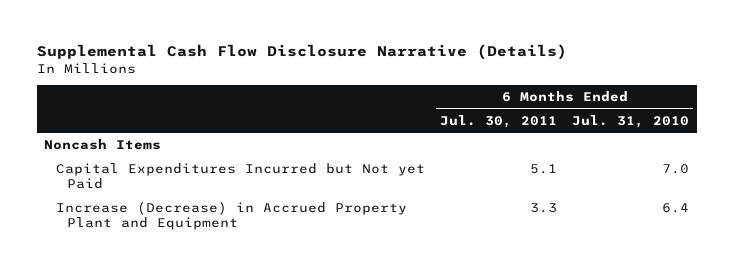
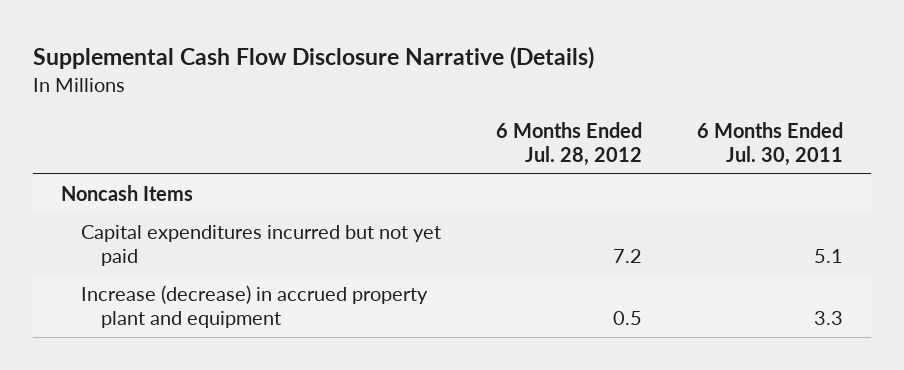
[572,114,690,128] Jul. 31, 2010 -> none
none -> [496,122,643,166] 6 Months Ended Jul. 28, 2012
[55,163,425,190] Capital Expenditures Incurred but Not yet Paid -> [81,225,442,266] Capital expenditures incurred but not yet paid
[55,201,407,231] Increase (Decrease) in Accrued Property Plant and Equipment -> [81,285,429,328] Increase (decrease) in accrued property plant and equipment

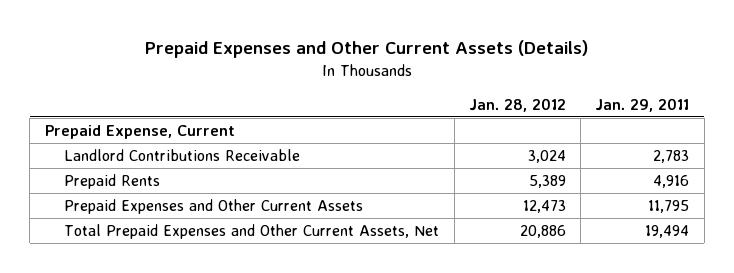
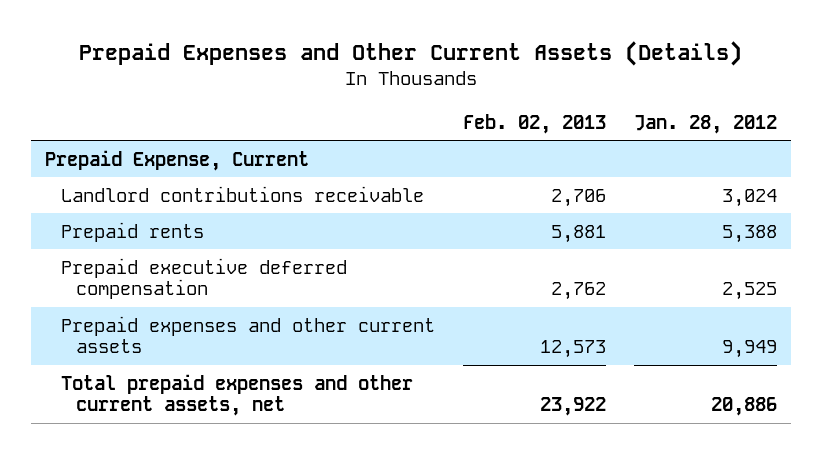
[595,97,690,112] Jan. 29, 2011 -> none
none -> [463,113,607,134] Feb. 02, 2013
[64,148,301,161] Landlord Contributions Receivable -> [60,185,424,202] Landlord contributions receivable
[64,173,161,189] Prepaid Rents -> [60,221,204,242] Prepaid rents
[528,174,566,188] 5,389 -> [722,224,778,243] 5,388
none -> [60,257,347,300] Prepaid executive deferred compensation
[64,198,364,214] Prepaid Expenses and Other Current Assets -> [60,315,435,354] Prepaid expenses and other current assets
[522,199,566,213] 12,473 -> [722,340,778,359] 9,949
[64,223,440,239] Total Prepaid Expenses and Other Current Assets, Net -> [60,373,413,417] Total prepaid expenses and other current assets, net

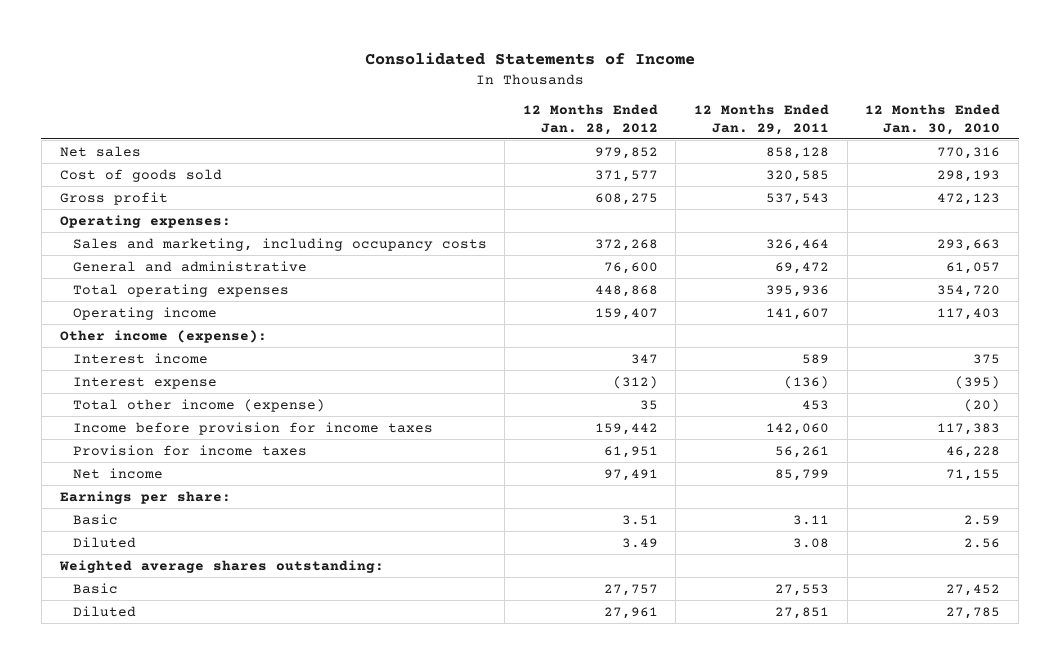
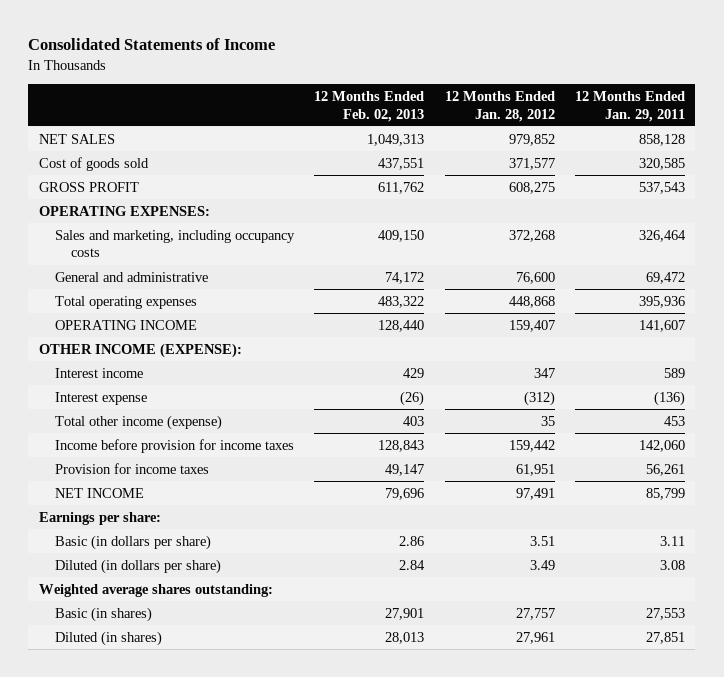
[865,104,1001,135] 12 Months Ended Jan. 30, 2010 -> none
none -> [314,90,425,122] 12 Months Ended Feb. 02, 2013
[59,145,141,157] Net sales -> [38,133,115,144] NET SALES
[59,191,168,205] Gross profit -> [38,181,139,192] GROSS PROFIT
[59,214,231,228] Operating expenses: -> [38,205,210,216] OPERATING EXPENSES:
[72,306,217,320] Operating income -> [54,319,197,330] OPERATING INCOME
[59,329,267,343] Other income (expense): -> [38,342,242,358] OTHER INCOME (EXPENSE):
[72,467,163,479] Net income -> [54,487,144,498] NET INCOME
[72,513,118,525] Basic -> [54,534,211,550] Basic (in dollars per share)
[72,536,136,548] Diluted -> [54,558,221,574] Diluted (in dollars per share)
[72,582,118,594] Basic -> [54,606,152,622] Basic (in shares)
[72,605,136,617] Diluted -> [54,630,162,646] Diluted (in shares)

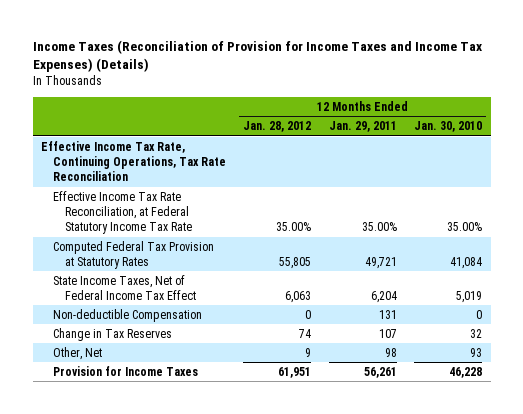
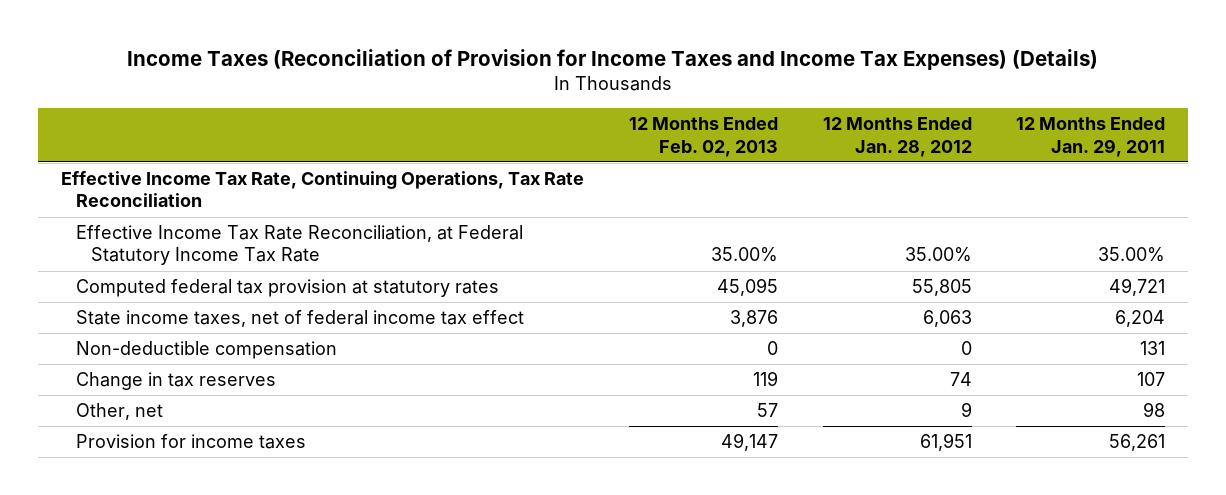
[413,121,482,133] Jan. 30, 2010 -> none
none -> [628,117,778,157] 12 Months Ended Feb. 02, 2013
[52,240,214,269] Computed Federal Tax Provision at Statutory Rates -> [75,279,499,298] Computed federal tax provision at statutory rates
[52,274,196,300] State Income Taxes, Net of Federal Income Tax Effect -> [75,310,524,328] State income taxes, net of federal income tax effect
[52,308,202,322] Non-deductible Compensation -> [75,341,337,360] Non-deductible compensation
[52,327,172,341] Change in Tax Reserves -> [75,372,276,391] Change in tax reserves
[52,346,102,360] Other, Net -> [75,403,163,421] Other, net
[52,365,198,376] Provision for Income Taxes -> [75,434,306,450] Provision for income taxes

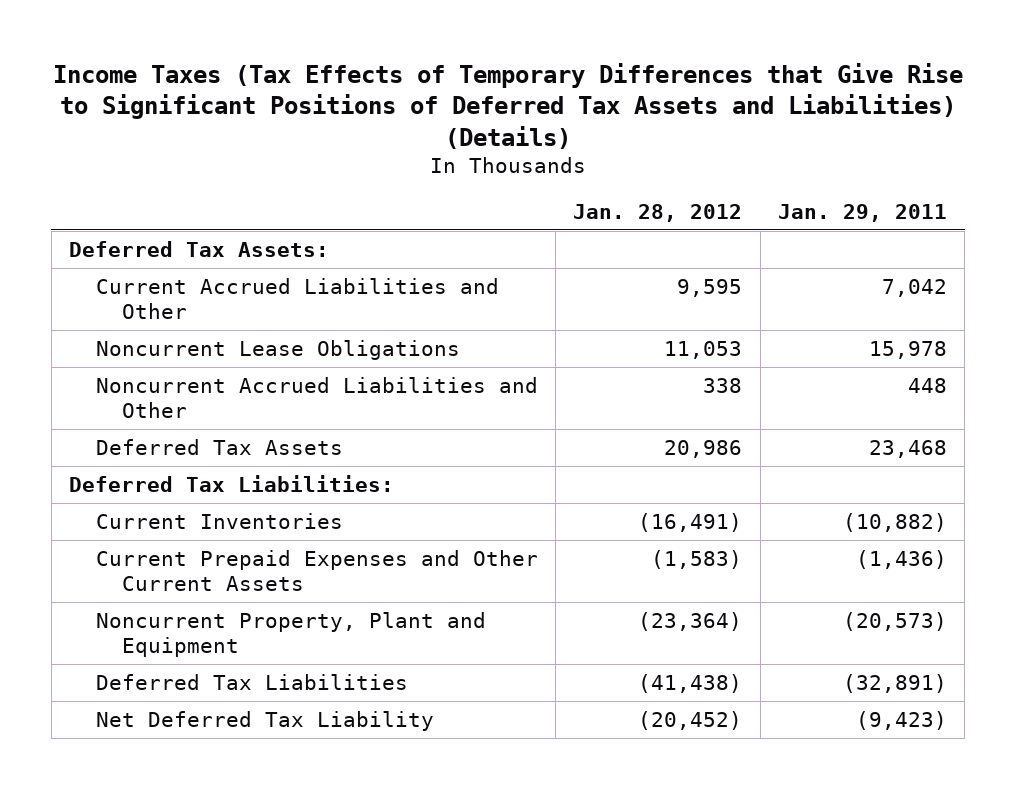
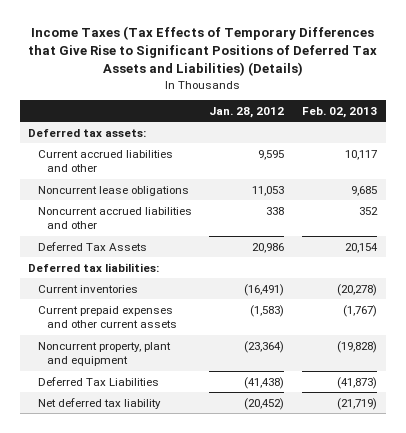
[777,204,947,223] Jan. 29, 2011 -> none
none -> [302,106,378,118] Feb. 02, 2013
[69,240,330,257] Deferred Tax Assets: -> [28,128,147,137] Deferred tax assets:
[95,277,499,320] Current Accrued Liabilities and Other -> [37,149,173,173] Current accrued liabilities and other
[95,339,460,360] Noncurrent Lease Obligations -> [37,185,189,196] Noncurrent lease obligations
[95,376,538,419] Noncurrent Accrued Liabilities and Other -> [37,206,192,230] Noncurrent accrued liabilities and other
[69,474,395,492] Deferred Tax Liabilities: -> [28,262,160,272] Deferred tax liabilities:
[95,512,343,529] Current Inventories -> [37,284,138,293] Current inventories
[95,549,538,592] Current Prepaid Expenses and Other Current Assets -> [37,305,177,329] Current prepaid expenses and other current assets
[95,611,486,658] Noncurrent Property, Plant and Equipment -> [37,341,171,367] Noncurrent property, plant and equipment
[95,710,434,731] Net Deferred Tax Liability -> [37,397,161,409] Net deferred tax liability

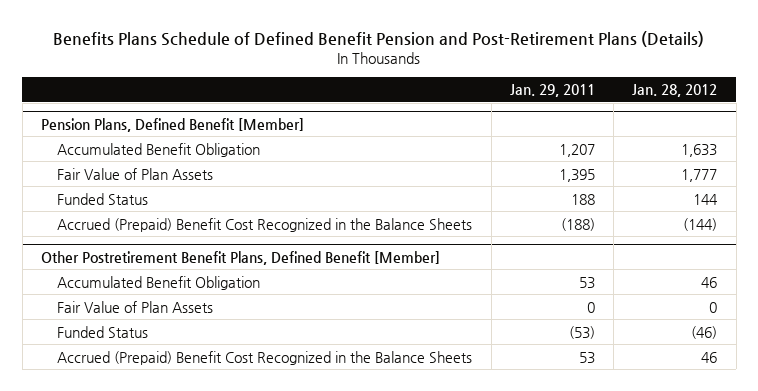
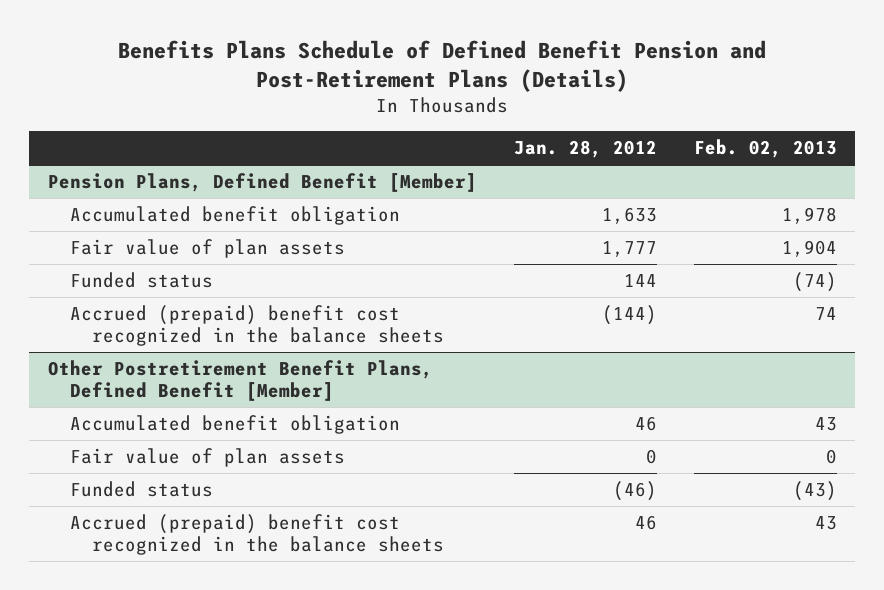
[509,84,595,98] Jan. 29, 2011 -> none
none -> [693,139,837,159] Feb. 02, 2013
[57,142,261,157] Accumulated Benefit Obligation -> [69,206,400,226] Accumulated benefit obligation
[57,167,214,180] Fair Value of Plan Assets -> [69,239,345,259] Fair value of plan assets
[57,192,149,205] Funded Status -> [69,272,213,289] Funded status
[57,217,473,232] Accrued (Prepaid) Benefit Cost Recognized in the Balance Sheets -> [69,305,445,346] Accrued (prepaid) benefit cost recognized in the balance sheets
[57,275,261,290] Accumulated Benefit Obligation -> [69,415,400,435] Accumulated benefit obligation
[57,300,214,313] Fair Value of Plan Assets -> [69,448,345,468] Fair value of plan assets
[57,325,149,338] Funded Status -> [69,481,213,498] Funded status
[57,350,473,365] Accrued (Prepaid) Benefit Cost Recognized in the Balance Sheets -> [69,514,445,555] Accrued (prepaid) benefit cost recognized in the balance sheets

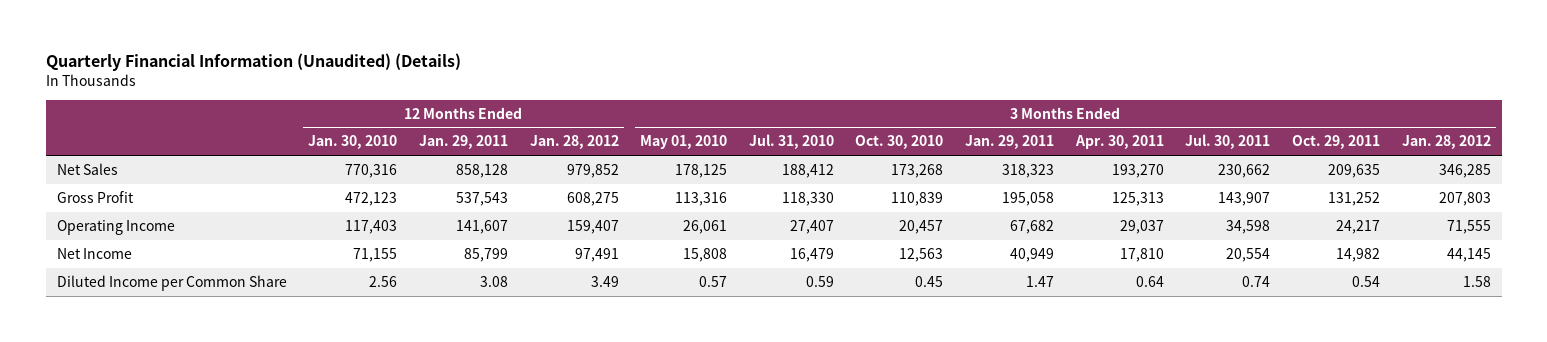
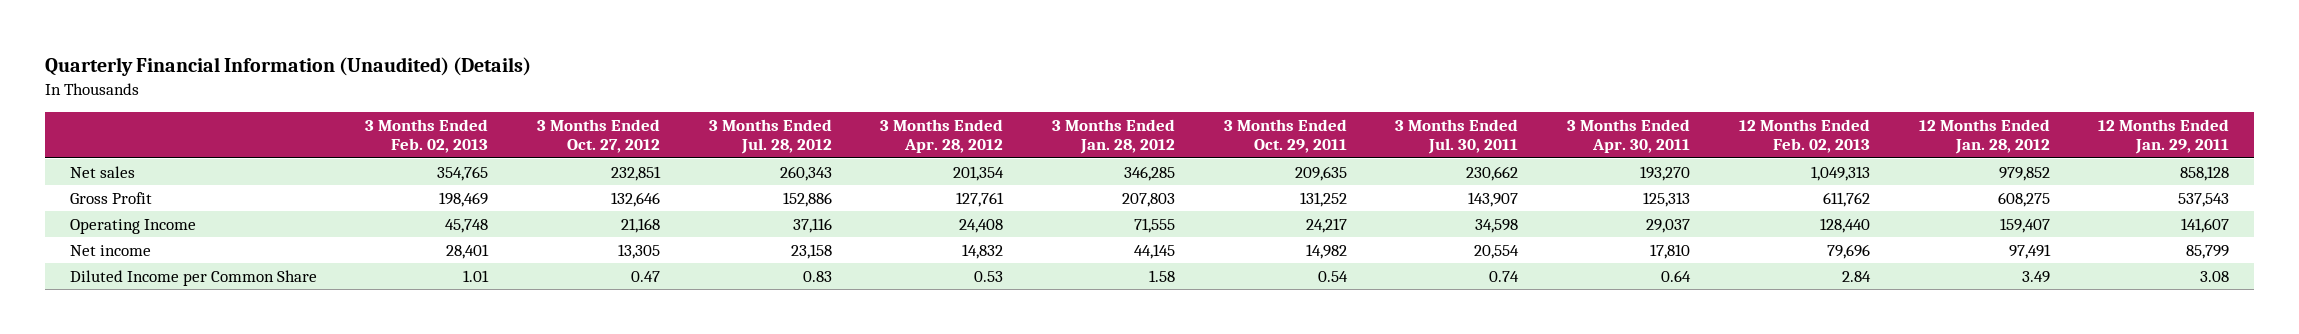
[308,135,398,150] Jan. 30, 2010 -> none
[640,135,728,150] May 01, 2010 -> none
[748,134,834,150] Jul. 31, 2010 -> none
[855,135,944,150] Oct. 30, 2010 -> none
[965,135,1055,150] Jan. 29, 2011 -> none
none -> [365,118,489,154] 3 Months Ended Feb. 02, 2013
none -> [536,118,660,154] 3 Months Ended Oct. 27, 2012
none -> [708,118,832,155] 3 Months Ended Jul. 28, 2012
none -> [880,118,1004,154] 3 Months Ended Apr. 28, 2012
none -> [1738,118,1870,154] 12 Months Ended Feb. 02, 2013
[56,162,118,175] Net Sales -> [69,165,135,178] Net sales
[56,247,132,259] Net Income -> [69,244,151,256] Net income

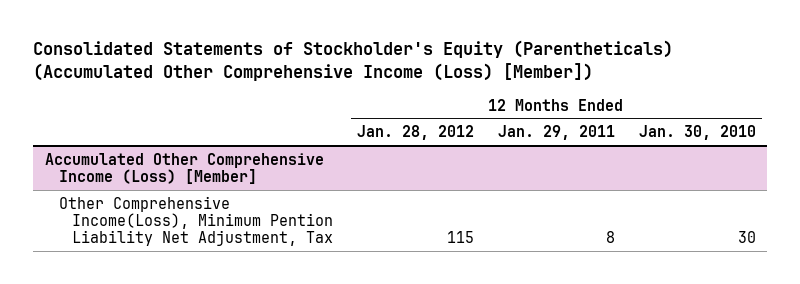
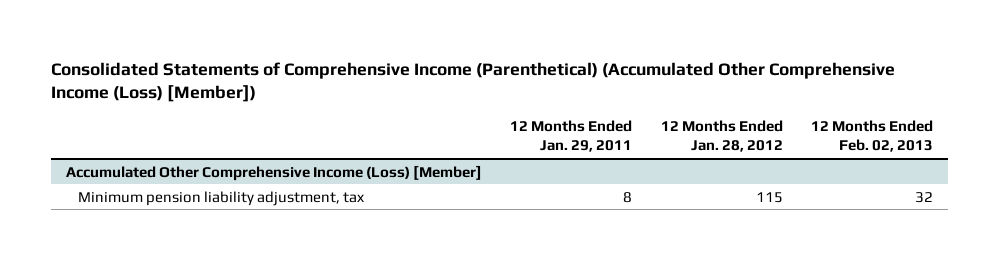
[32,40,673,81] Consolidated Statements of Stockholder's Equity (Parentheticals) (Accumulated Other Comprehensive Income (Loss) [Member]) -> [51,61,896,103] Consolidated Statements of Comprehensive Income (Parenthetical) (Accumulated Other Comprehensive Income (Loss) [Member])
[638,125,756,141] Jan. 30, 2010 -> none
none -> [811,120,934,153] 12 Months Ended Feb. 02, 2013
[58,195,334,247] Other Comprehensive Income(Loss), Minimum Pention Liability Net Adjustment, Tax -> [78,190,366,206] Minimum pension liability adjustment, tax

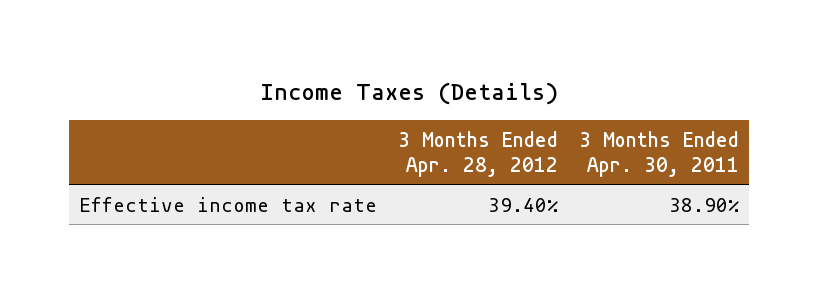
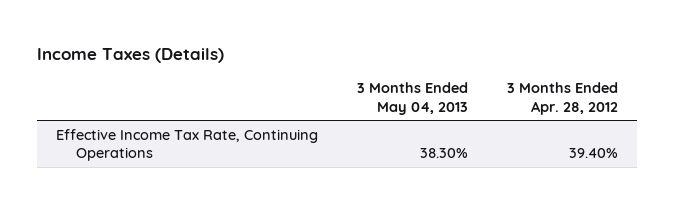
[578,131,739,177] 3 Months Ended Apr. 30, 2011 -> none
none -> [356,82,468,115] 3 Months Ended May 04, 2013
[79,196,378,212] Effective income tax rate -> [56,129,319,162] Effective Income Tax Rate, Continuing Operations

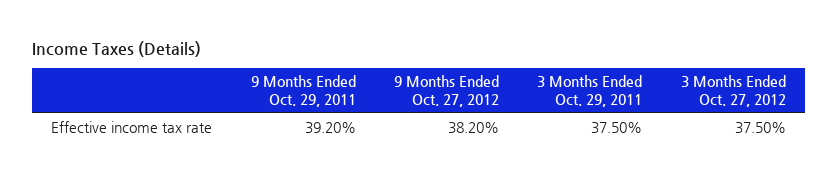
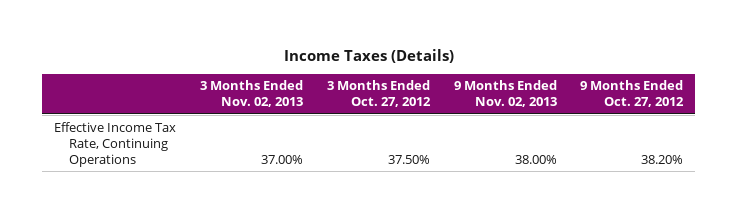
[250,75,356,108] 9 Months Ended Oct. 29, 2011 -> none
[537,75,643,108] 3 Months Ended Oct. 29, 2011 -> none
none -> [199,80,303,108] 3 Months Ended Nov. 02, 2013
none -> [453,80,557,108] 9 Months Ended Nov. 02, 2013
[51,121,213,134] Effective income tax rate -> [53,121,176,167] Effective Income Tax Rate, Continuing Operations

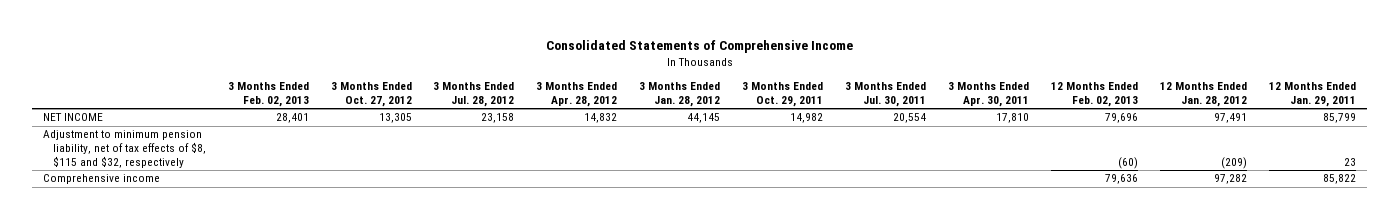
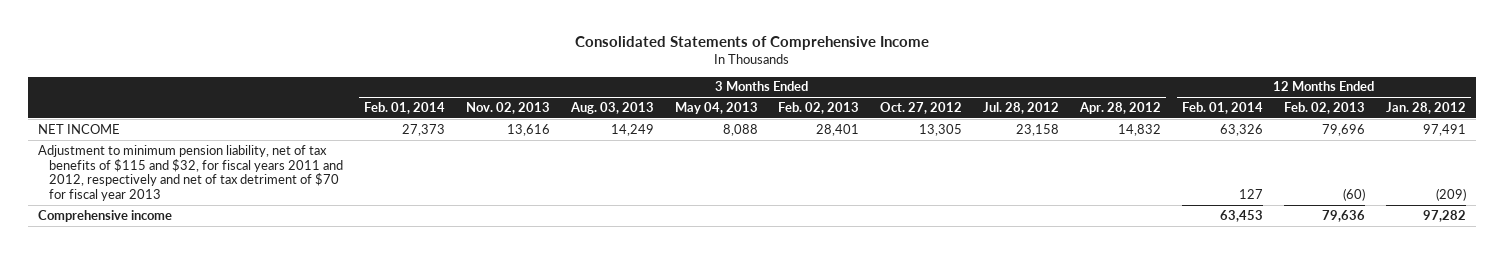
[639,82,721,108] 3 Months Ended Jan. 28, 2012 -> none
[742,82,824,108] 3 Months Ended Oct. 29, 2011 -> none
[845,82,927,108] 3 Months Ended Jul. 30, 2011 -> none
[948,82,1030,108] 3 Months Ended Apr. 30, 2011 -> none
[1268,82,1356,108] 12 Months Ended Jan. 29, 2011 -> none
none -> [363,102,445,115] Feb. 01, 2014
none -> [465,102,550,115] Nov. 02, 2013
none -> [569,102,654,115] Aug. 03, 2013
none -> [674,102,758,115] May 04, 2013
none -> [1182,102,1264,115] Feb. 01, 2014
[43,130,206,168] Adjustment to minimum pension liability, net of tax effects of $8, $115 and $32, respectively -> [38,144,343,202] Adjustment to minimum pension liability, net of tax benefits of $115 and $32, for fiscal years 2011 and 2012, respectively and net of tax detriment of $70 for fiscal year 2013

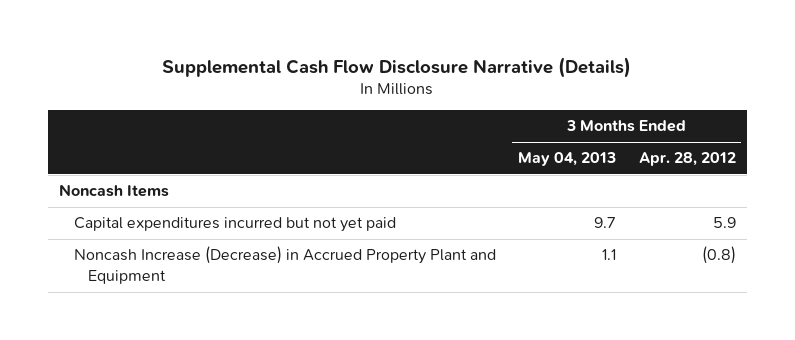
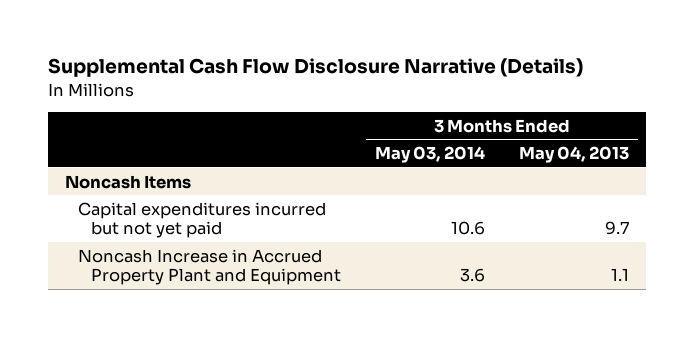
[638,152,736,167] Apr. 28, 2012 -> none
none -> [375,146,486,164] May 03, 2014
[73,246,496,284] Noncash Increase (Decrease) in Accrued Property Plant and Equipment -> [77,248,341,286] Noncash Increase in Accrued Property Plant and Equipment

